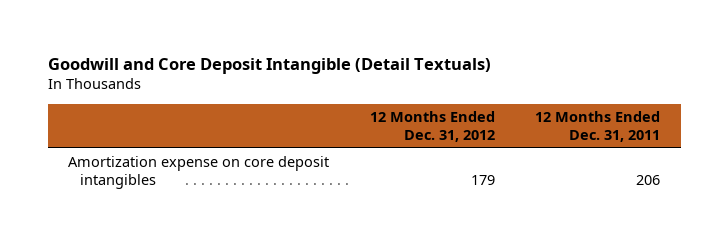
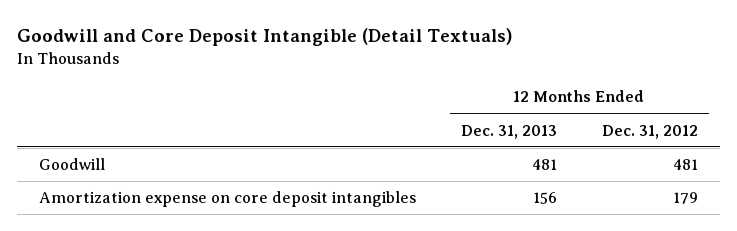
[535,110,661,143] 12 Months Ended Dec. 31, 2011 -> none
none -> [460,124,557,139] Dec. 31, 2013
none -> [39,158,106,171] Goodwill

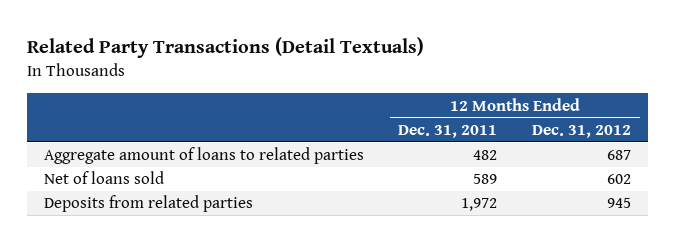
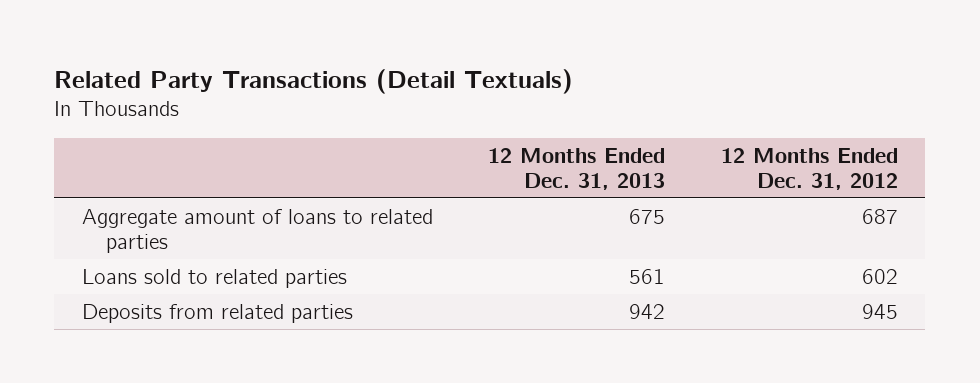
[398,124,498,138] Dec. 31, 2011 -> none
none -> [488,147,666,190] 12 Months Ended Dec. 31, 2013
[43,171,164,185] Net of loans sold -> [82,268,348,288] Loans sold to related parties

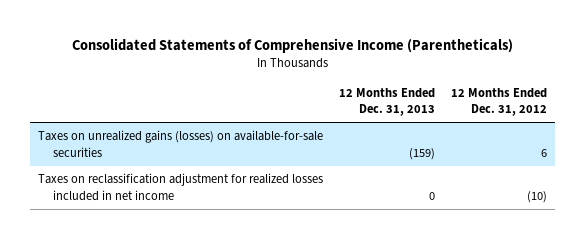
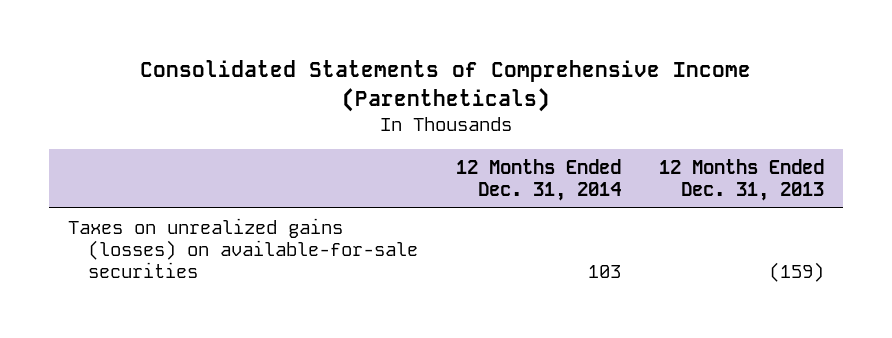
[451,88,548,117] 12 Months Ended Dec. 31, 2012 -> none
none -> [455,159,621,201] 12 Months Ended Dec. 31, 2014
[38,173,324,201] Taxes on reclassification adjustment for realized losses included in net income -> none

